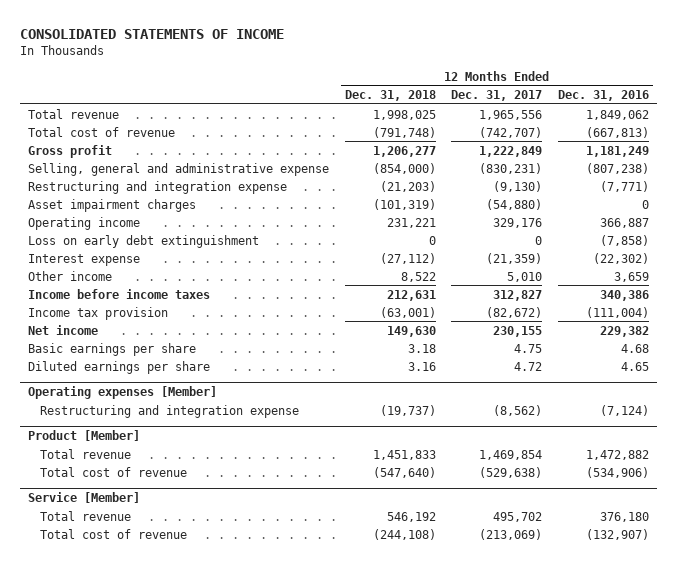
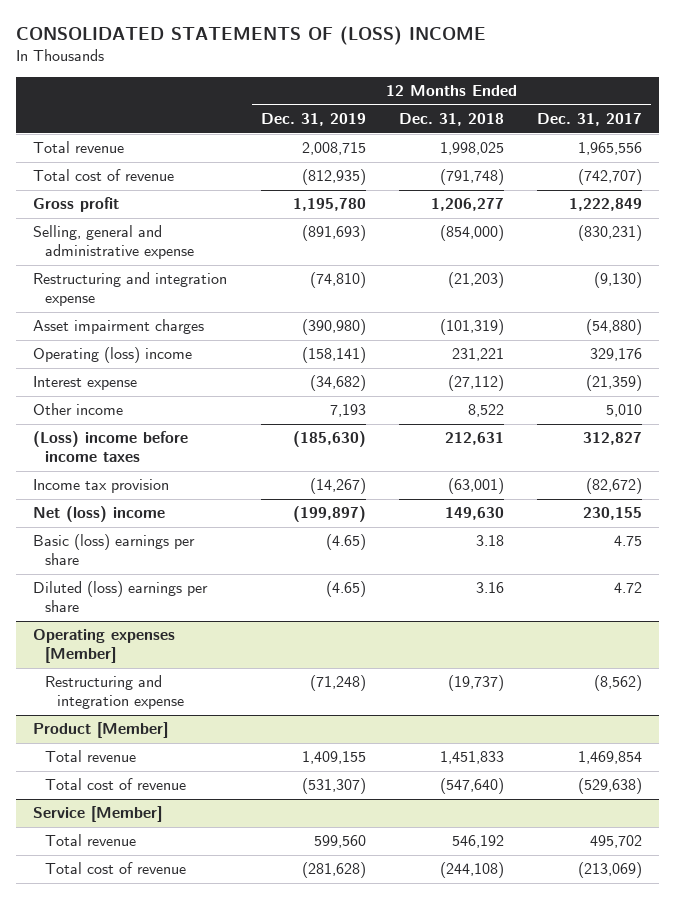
[20,28,285,39] CONSOLIDATED STATEMENTS OF INCOME -> [16,26,487,46] CONSOLIDATED STATEMENTS OF (LOSS) INCOME
[557,90,649,102] Dec. 31, 2016 -> none
none -> [260,113,366,127] Dec. 31, 2019
[28,234,260,248] Loss on early debt extinguishment -> none
[28,216,141,230] Operating income -> [33,347,193,364] Operating (loss) income
[28,288,211,299] Income before income taxes -> [33,431,189,462] (Loss) income before income taxes
[28,324,99,335] Net income -> [33,506,166,523] Net (loss) income
[28,342,197,356] Basic earnings per share -> [33,534,196,565] Basic (loss) earnings per share
[28,360,211,374] Diluted earnings per share -> [33,581,209,612] Diluted (loss) earnings per share

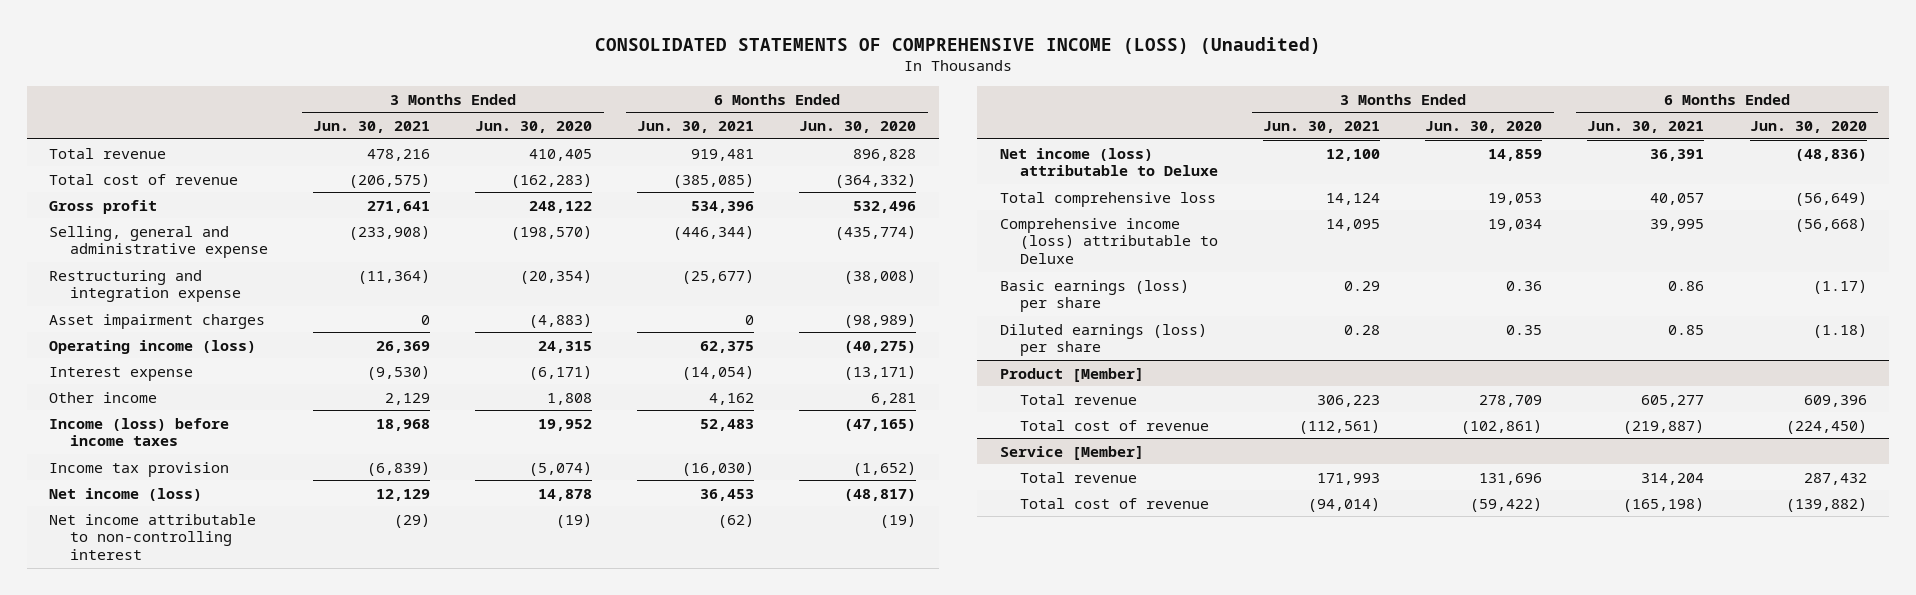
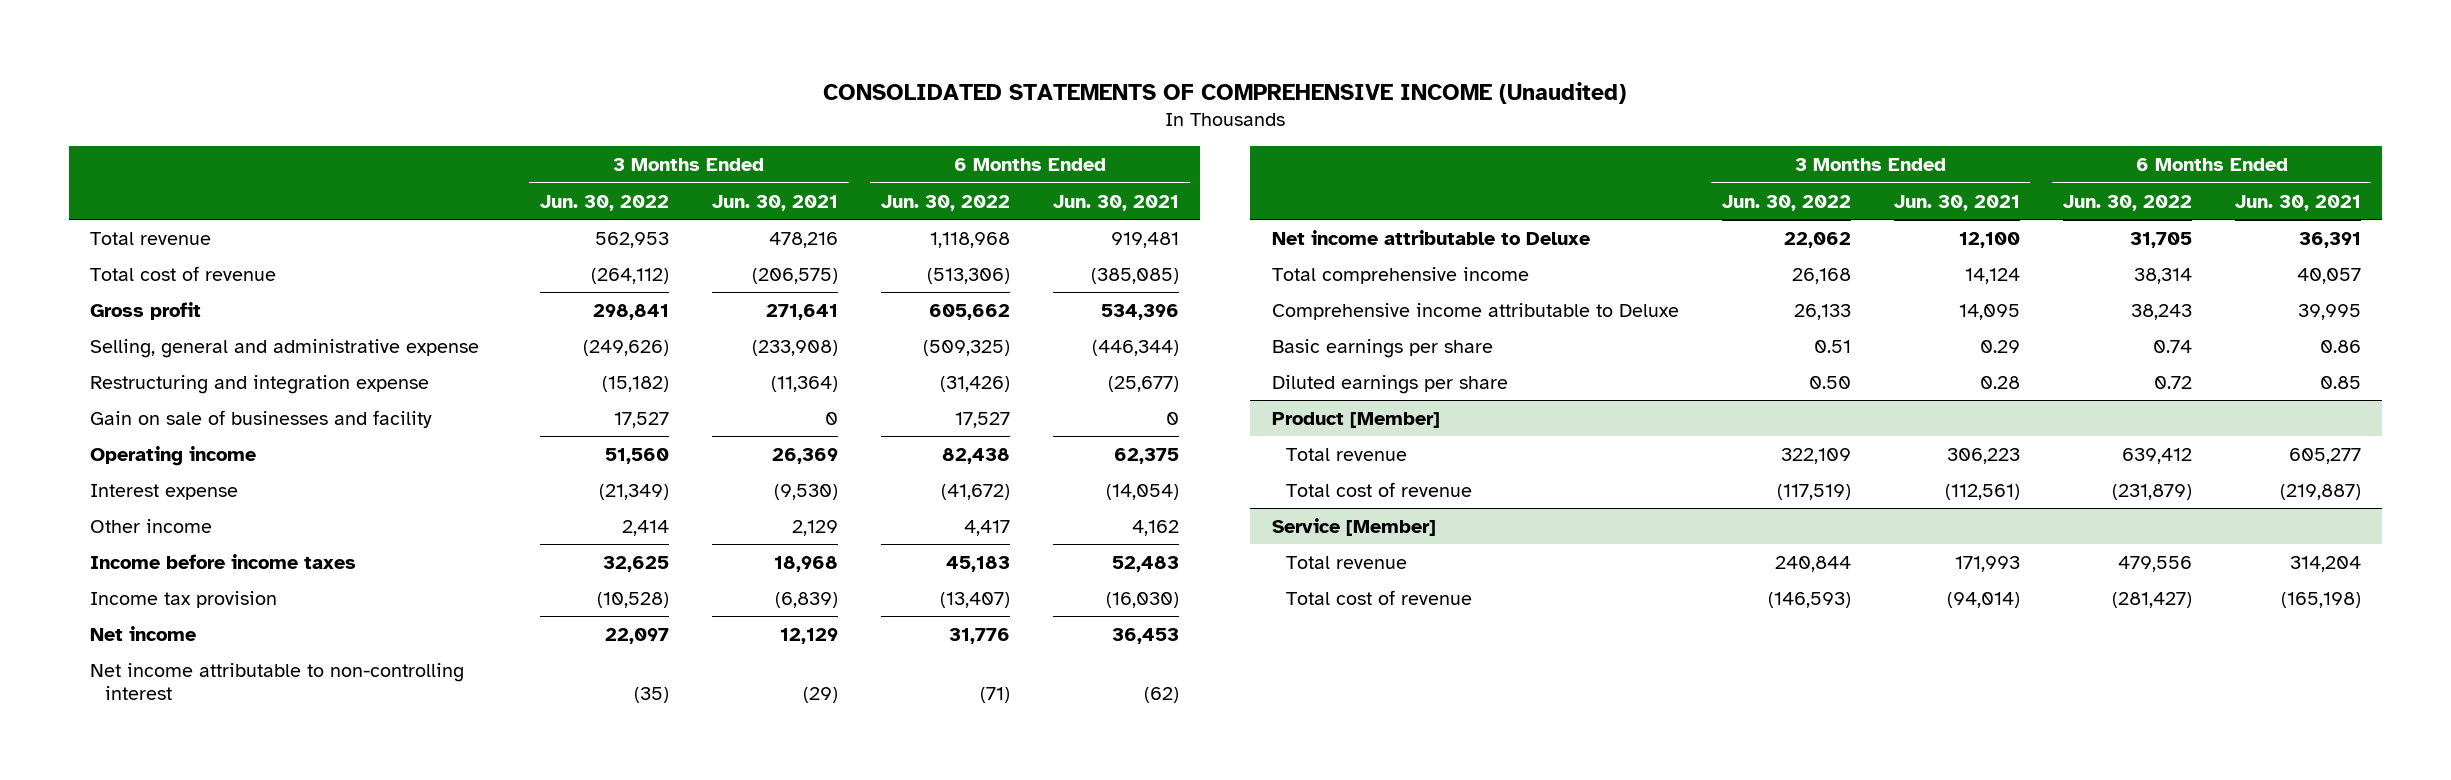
[594,36,1321,54] CONSOLIDATED STATEMENTS OF COMPREHENSIVE INCOME (LOSS) (Unaudited) -> [823,81,1627,104] CONSOLIDATED STATEMENTS OF COMPREHENSIVE INCOME (Unaudited)
[475,120,593,133] Jun. 30, 2020 -> none
[799,120,917,133] Jun. 30, 2020 -> none
none -> [540,194,670,211] Jun. 30, 2022
none -> [880,194,1010,211] Jun. 30, 2022
[49,313,266,329] Asset impairment charges -> none
none -> [90,409,433,428] Gain on sale of businesses and facility
[49,339,257,354] Operating income (loss) -> [90,445,257,466] Operating income
[49,417,230,447] Income (loss) before income taxes -> [90,553,357,569] Income before income taxes
[49,487,203,501] Net income (loss) -> [90,625,197,641] Net income
[999,147,1219,177] Net income (loss) attributable to Deluxe -> [1271,229,1590,245] Net income attributable to Deluxe
[999,191,1216,207] Total comprehensive loss -> [1271,266,1529,284] Total comprehensive income
[999,217,1219,265] Comprehensive income (loss) attributable to Deluxe -> [1271,302,1679,320] Comprehensive income attributable to Deluxe
[999,279,1189,313] Basic earnings (loss) per share -> [1271,338,1493,358] Basic earnings per share
[999,323,1207,357] Diluted earnings (loss) per share -> [1271,374,1508,394] Diluted earnings per share

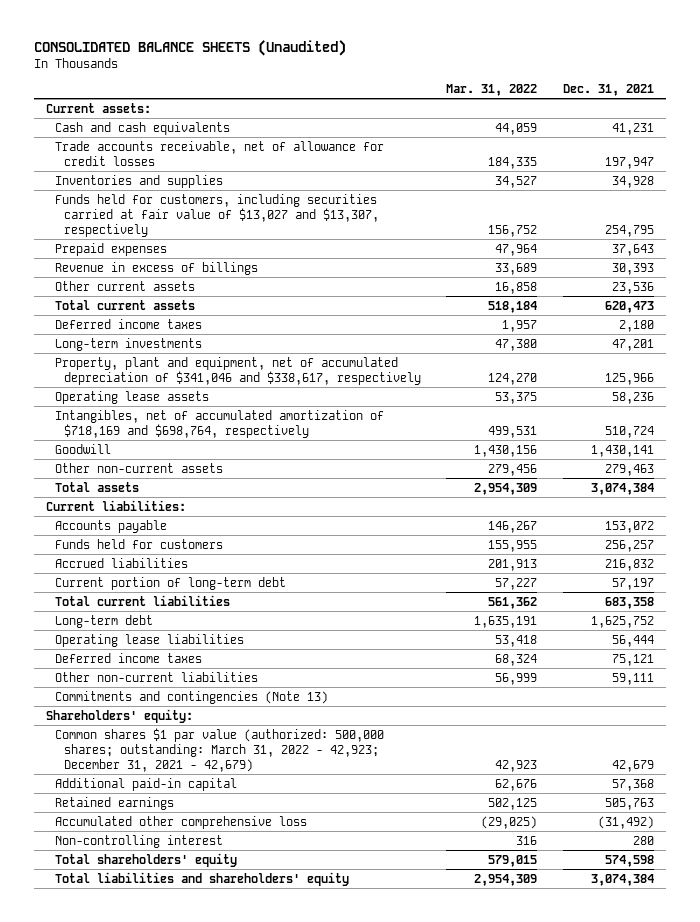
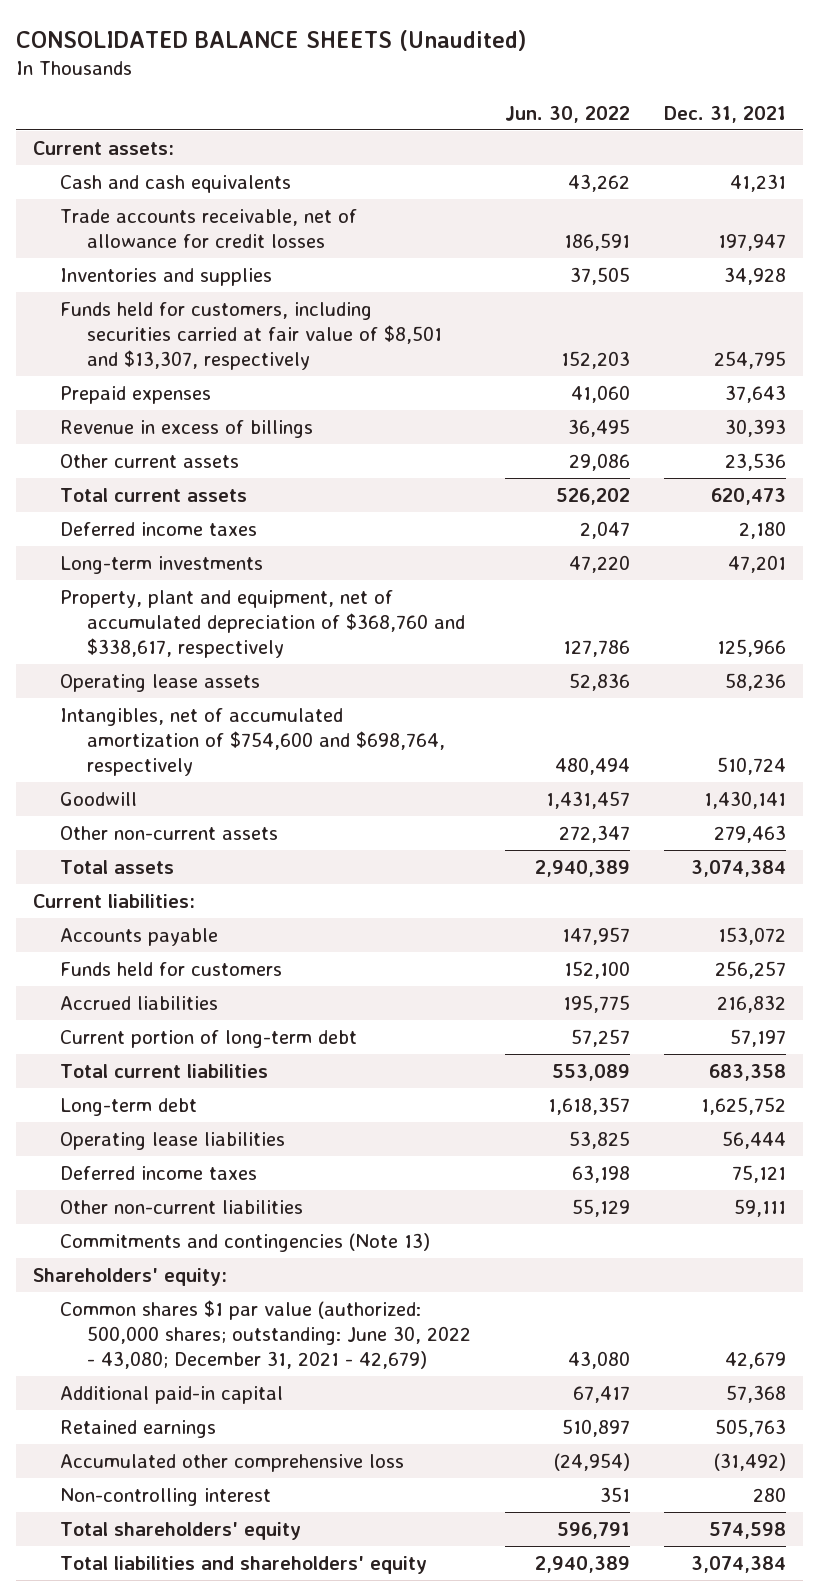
[446,84,538,97] Mar. 31, 2022 -> none
none -> [504,105,630,123] Jun. 30, 2022
[55,193,380,237] Funds held for customers, including securities carried at fair value of $13,027 and $13,307, respectively -> [60,301,443,370] Funds held for customers, including securities carried at fair value of $8,501 and $13,307, respectively
[55,356,422,385] Property, plant and equipment, net of accumulated depreciation of $341,046 and $338,617, respectively -> [60,589,466,658] Property, plant and equipment, net of accumulated depreciation of $368,760 and $338,617, respectively
[55,409,385,438] Intangibles, net of accumulated amortization of $718,169 and $698,764, respectively -> [60,707,446,776] Intangibles, net of accumulated amortization of $754,600 and $698,764, respectively
[55,727,385,772] Common shares $1 par value (authorized: 500,000 shares; outstanding: March 31, 2022 - 42,923; December 31, 2021 - 42,679) -> [60,1299,472,1369] Common shares $1 par value (authorized: 500,000 shares; outstanding: June 30, 2022 - 43,080; December 31, 2021 - 42,679)

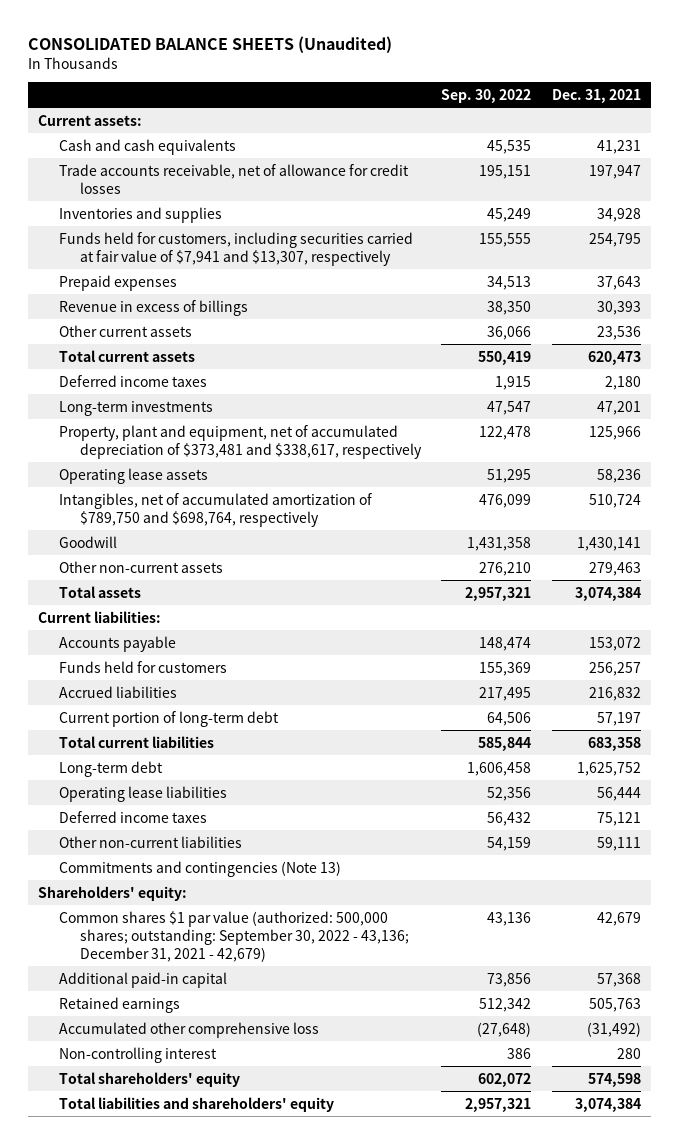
[504,105,630,123] Jun. 30, 2022 -> none
none -> [441,88,532,103] Sep. 30, 2022
[60,301,443,370] Funds held for customers, including securities carried at fair value of $8,501 and $13,307, respectively -> [59,231,414,266] Funds held for customers, including securities carried at fair value of $7,941 and $13,307, respectively
[60,589,466,658] Property, plant and equipment, net of accumulated depreciation of $368,760 and $338,617, respectively -> [59,424,423,459] Property, plant and equipment, net of accumulated depreciation of $373,481 and $338,617, respectively
[60,707,446,776] Intangibles, net of accumulated amortization of $754,600 and $698,764, respectively -> [59,492,373,527] Intangibles, net of accumulated amortization of $789,750 and $698,764, respectively
[60,1299,472,1369] Common shares $1 par value (authorized: 500,000 shares; outstanding: June 30, 2022 - 43,080; December 31, 2021 - 42,679) -> [59,910,410,962] Common shares $1 par value (authorized: 500,000 shares; outstanding: September 30, 2022 - 43,136; December 31, 2021 - 42,679)

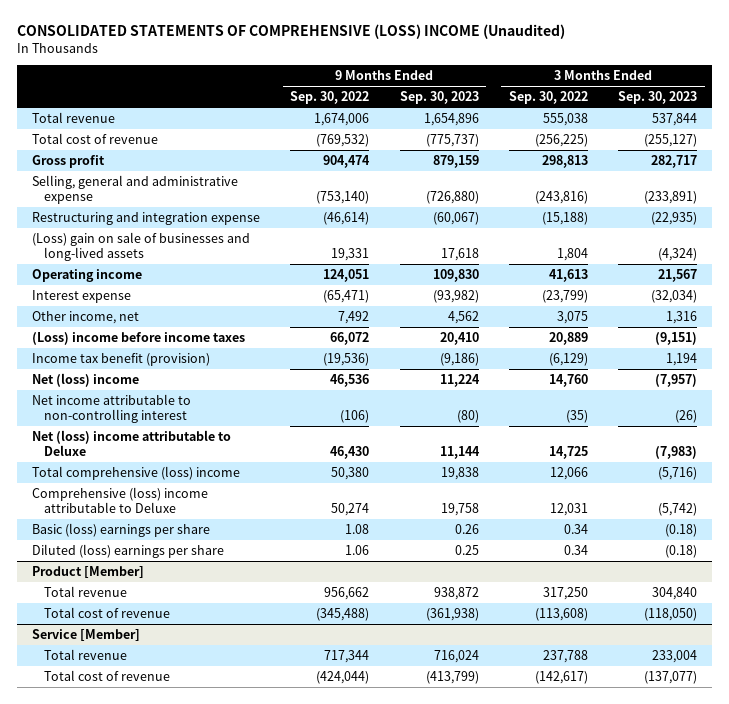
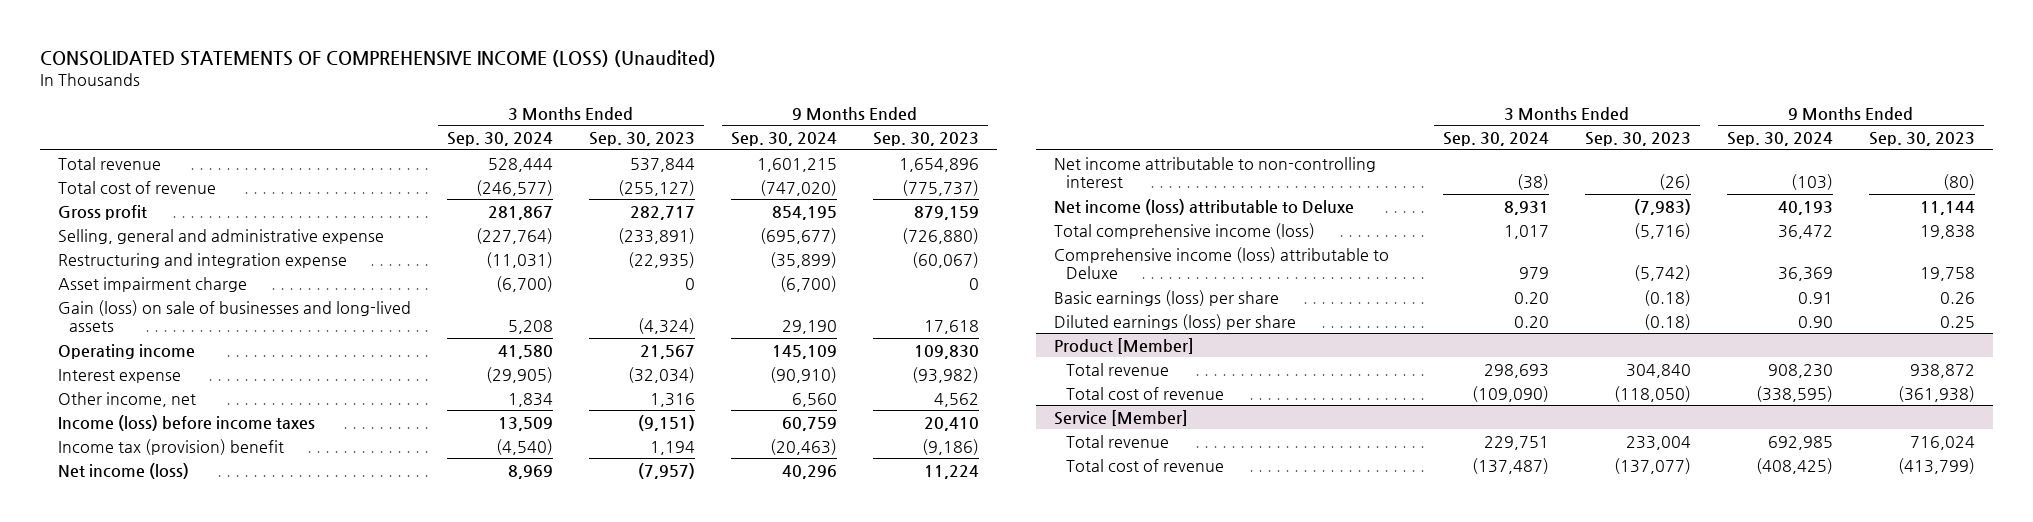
[16,24,565,40] CONSOLIDATED STATEMENTS OF COMPREHENSIVE (LOSS) INCOME (Unaudited) -> [39,50,716,68] CONSOLIDATED STATEMENTS OF COMPREHENSIVE INCOME (LOSS) (Unaudited)
[290,91,370,105] Sep. 30, 2022 -> none
[508,91,588,105] Sep. 30, 2022 -> none
none -> [446,131,553,146] Sep. 30, 2024
none -> [730,131,837,146] Sep. 30, 2024
none -> [57,276,247,292] Asset impairment charge
[31,232,250,262] (Loss) gain on sale of businesses and long-lived assets -> [57,299,411,333] Gain (loss) on sale of businesses and long-lived assets
[31,332,245,346] (Loss) income before income taxes -> [57,414,315,431] Income (loss) before income taxes
[31,353,210,367] Income tax benefit (provision) -> [57,438,284,455] Income tax (provision) benefit
[31,373,139,388] Net (loss) income -> [57,462,189,479] Net income (loss)
[31,430,231,457] Net (loss) income attributable to Deluxe -> [1054,198,1355,215] Net income (loss) attributable to Deluxe
[31,466,240,481] Total comprehensive (loss) income -> [1054,222,1316,239] Total comprehensive income (loss)
[31,487,208,514] Comprehensive (loss) income attributable to Deluxe -> [1054,246,1390,280] Comprehensive income (loss) attributable to Deluxe
[31,523,210,538] Basic (loss) earnings per share -> [1054,289,1280,306] Basic earnings (loss) per share
[31,544,224,559] Diluted (loss) earnings per share -> [1054,313,1297,330] Diluted earnings (loss) per share

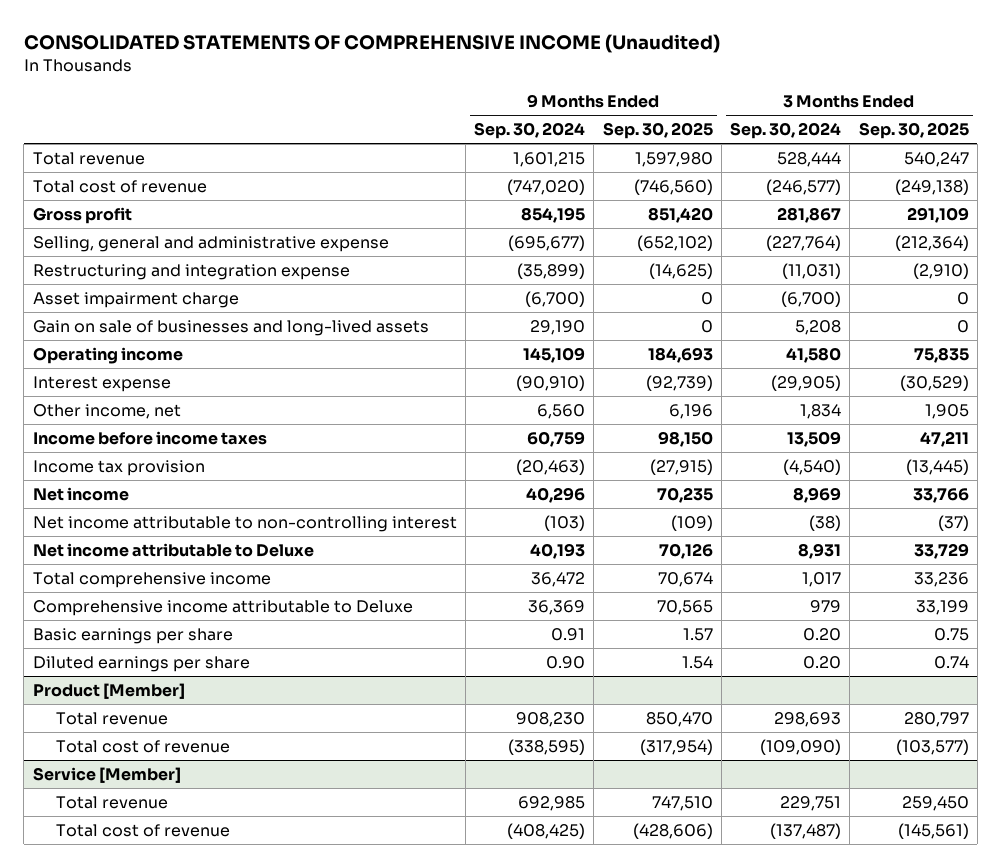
[39,50,716,68] CONSOLIDATED STATEMENTS OF COMPREHENSIVE INCOME (LOSS) (Unaudited) -> [23,34,720,54] CONSOLIDATED STATEMENTS OF COMPREHENSIVE INCOME (Unaudited)
[588,131,695,146] Sep. 30, 2023 -> none
[873,131,980,146] Sep. 30, 2023 -> none
none -> [602,122,713,140] Sep. 30, 2025
none -> [858,122,969,140] Sep. 30, 2025
[57,299,411,333] Gain (loss) on sale of businesses and long-lived assets -> [32,319,429,336] Gain on sale of businesses and long-lived assets
[57,414,315,431] Income (loss) before income taxes -> [32,430,267,445] Income before income taxes
[57,438,284,455] Income tax (provision) benefit -> [32,459,205,476] Income tax provision
[57,462,189,479] Net income (loss) -> [32,486,129,501] Net income
[1054,198,1355,215] Net income (loss) attributable to Deluxe -> [32,542,314,557] Net income attributable to Deluxe
[1054,222,1316,239] Total comprehensive income (loss) -> [32,571,271,588] Total comprehensive income
[1054,246,1390,280] Comprehensive income (loss) attributable to Deluxe -> [32,599,413,616] Comprehensive income attributable to Deluxe
[1054,289,1280,306] Basic earnings (loss) per share -> [32,627,233,644] Basic earnings per share
[1054,313,1297,330] Diluted earnings (loss) per share -> [32,655,250,672] Diluted earnings per share

